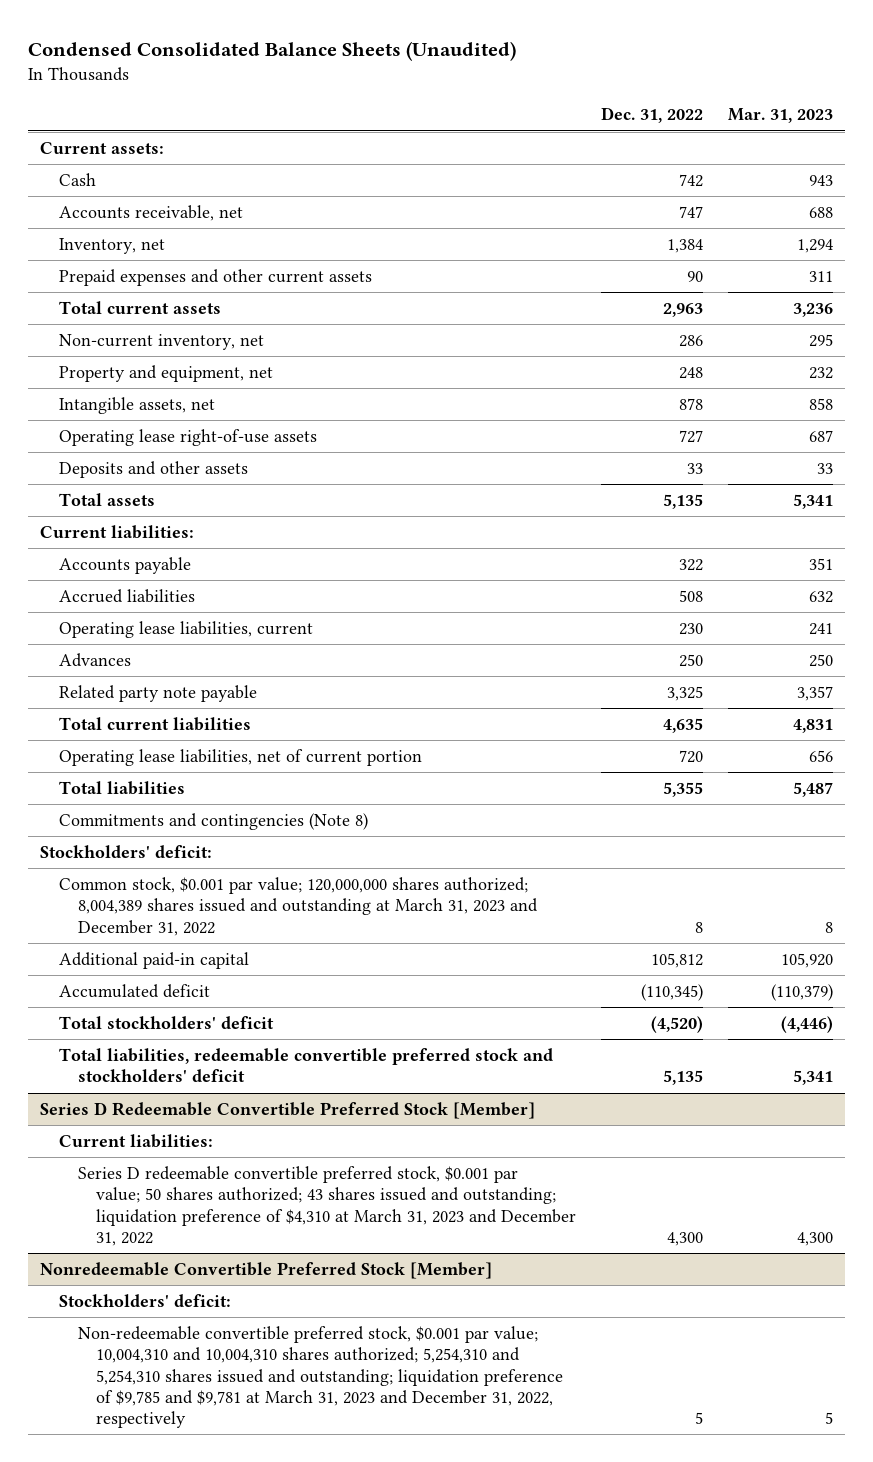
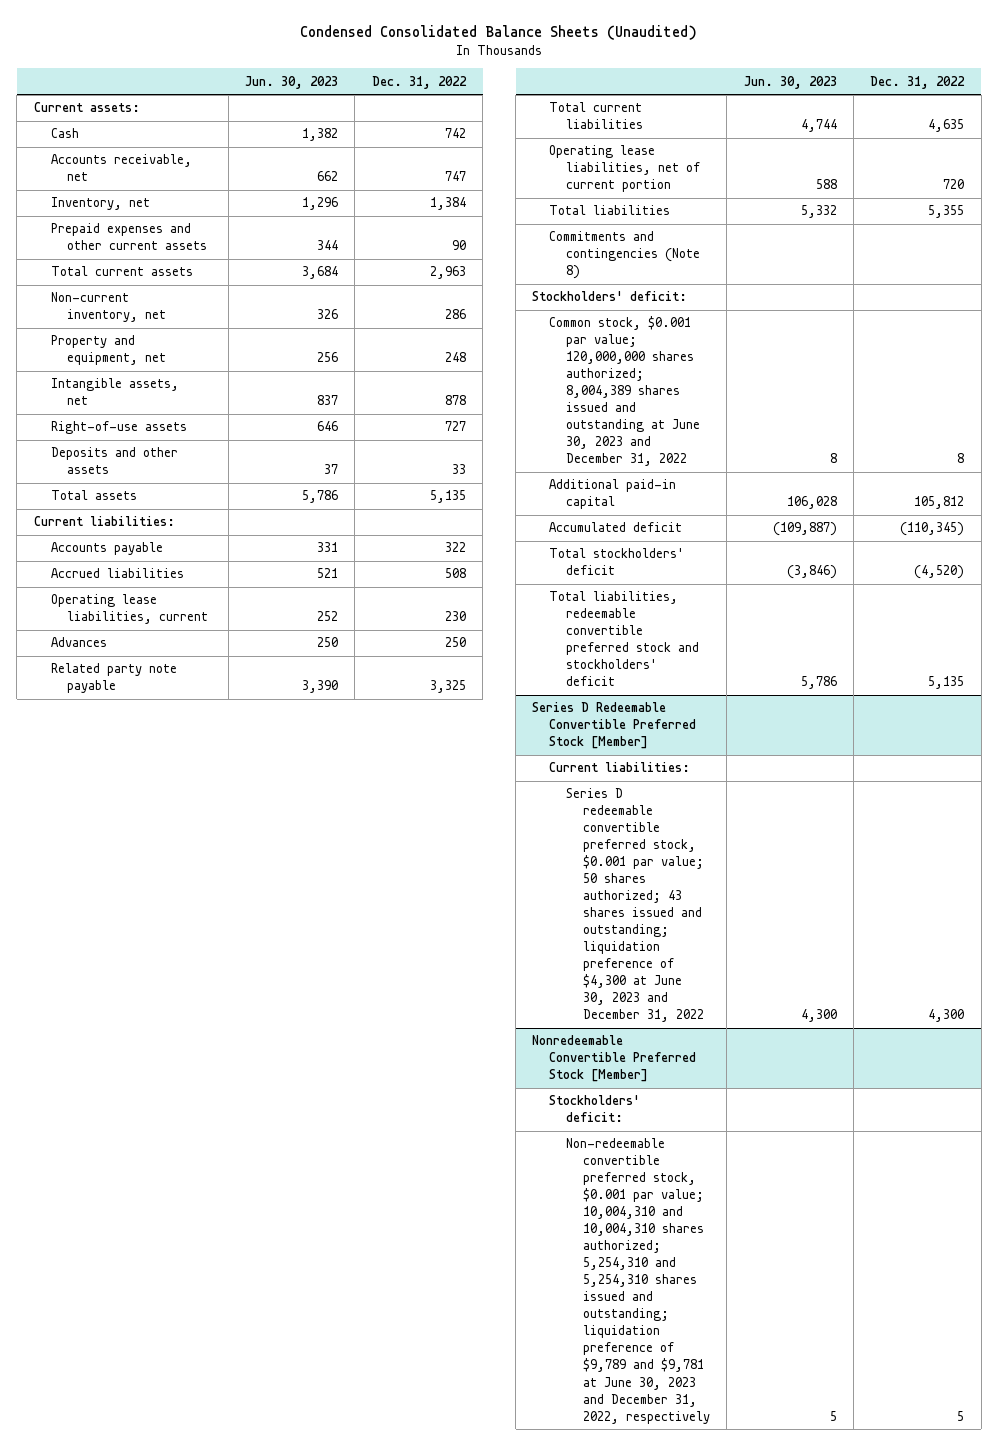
[727,108,833,124] Mar. 31, 2023 -> none
none -> [244,75,338,89] Jun. 30, 2023
[59,428,318,446] Operating lease right-of-use assets -> [50,421,187,435] Right-of-use assets
[59,876,538,936] Common stock, $0.001 par value; 120,000,000 shares authorized; 8,004,389 shares issued and outstanding at March 31, 2023 and December 31, 2022 -> [549,316,701,467] Common stock, $0.001 par value; 120,000,000 shares authorized; 8,004,389 shares issued and outstanding at June 30, 2023 and December 31, 2022
[77,1165,577,1246] Series D redeemable convertible preferred stock, $0.001 par value; 50 shares authorized; 43 shares issued and outstanding; liquidation preference of $4,310 at March 31, 2023 and December 31, 2022 -> [566,788,704,1023] Series D redeemable convertible preferred stock, $0.001 par value; 50 shares authorized; 43 shares issued and outstanding; liquidation preference of $4,300 at June 30, 2023 and December 31, 2022
[77,1325,564,1429] Non-redeemable convertible preferred stock, $0.001 par value; 10,004,310 and 10,004,310 shares authorized; 5,254,310 and 5,254,310 shares issued and outstanding; liquidation preference of $9,785 and $9,781 at March 31, 2023 and December 31, 2022, respectively -> [566,1138,710,1424] Non-redeemable convertible preferred stock, $0.001 par value; 10,004,310 and 10,004,310 shares authorized; 5,254,310 and 5,254,310 shares issued and outstanding; liquidation preference of $9,789 and $9,781 at June 30, 2023 and December 31, 2022, respectively

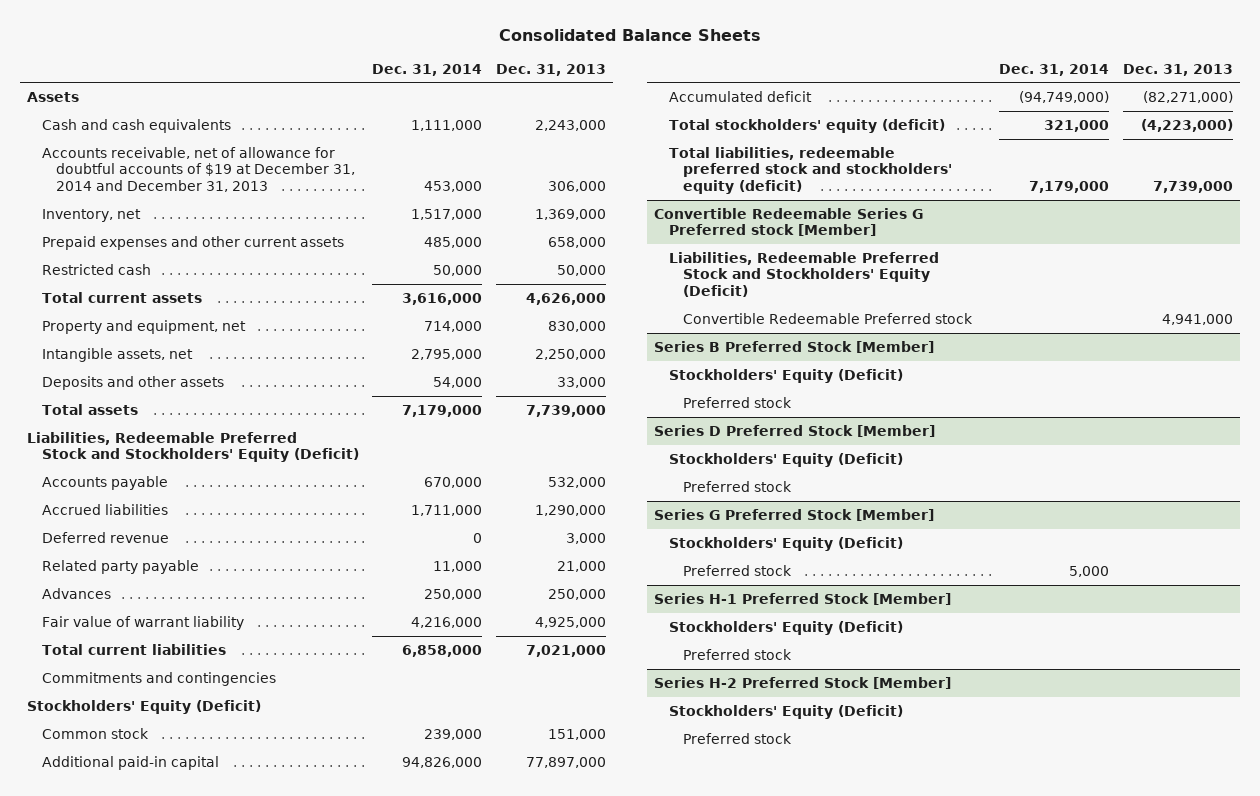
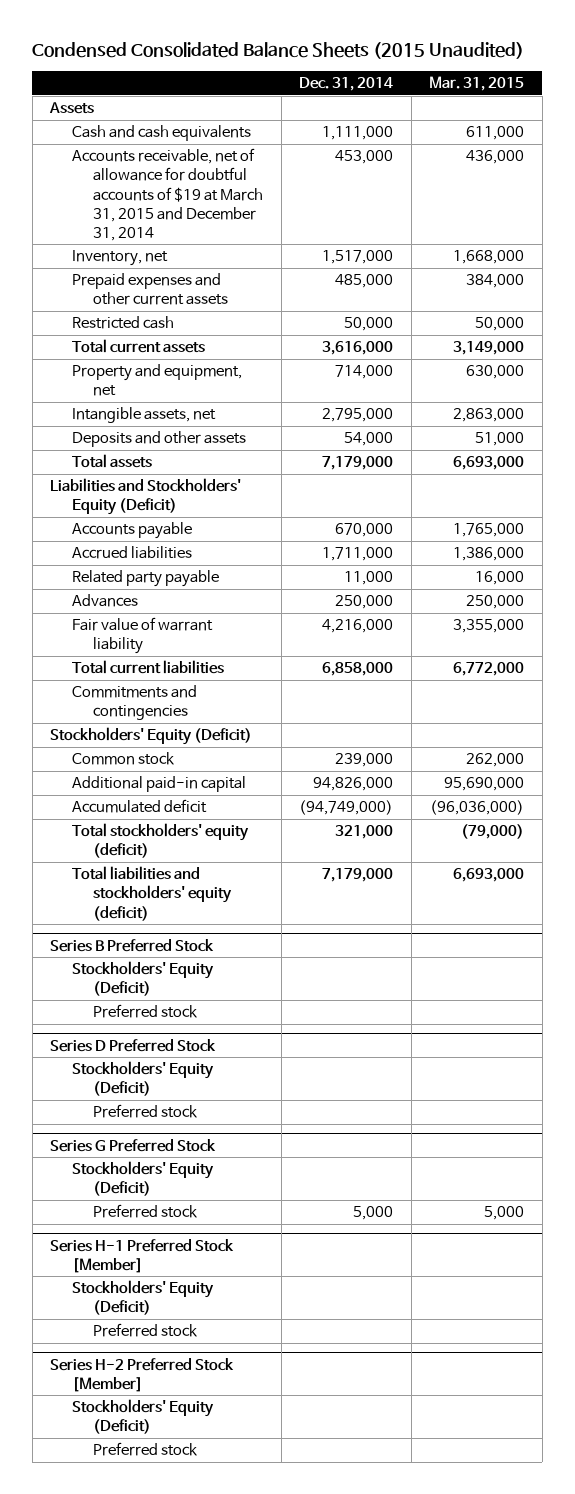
[499,29,762,42] Consolidated Balance Sheets -> [32,41,525,59] Condensed Consolidated Balance Sheets (2015 Unaudited)
[496,63,607,76] Dec. 31, 2013 -> none
none -> [429,76,525,92] Mar. 31, 2015
[41,146,356,193] Accounts receivable, net of allowance for doubtful accounts of $19 at December 31, 2014 and December 31, 2013 -> [71,148,264,241] Accounts receivable, net of allowance for doubtful accounts of $19 at March 31, 2015 and December 31, 2014
[27,431,359,463] Liabilities, Redeemable Preferred Stock and Stockholders' Equity (Deficit) -> [50,478,242,516] Liabilities and Stockholders' Equity (Deficit)
[41,531,169,543] Deferred revenue -> none
[653,207,923,237] Convertible Redeemable Series G Preferred stock [Member] -> none
[668,251,939,298] Liabilities, Redeemable Preferred Stock and Stockholders' Equity (Deficit) -> none
[683,312,974,324] Convertible Redeemable Preferred stock -> none
[668,146,953,195] Total liabilities, redeemable preferred stock and stockholders' equity (deficit) -> [71,866,233,921] Total liabilities and stockholders' equity (deficit)
[653,340,934,353] Series B Preferred Stock [Member] -> [50,938,215,952] Series B Preferred Stock
[653,424,935,437] Series D Preferred Stock [Member] -> [50,1038,217,1052] Series D Preferred Stock
[653,508,934,521] Series G Preferred Stock [Member] -> [50,1138,217,1152] Series G Preferred Stock

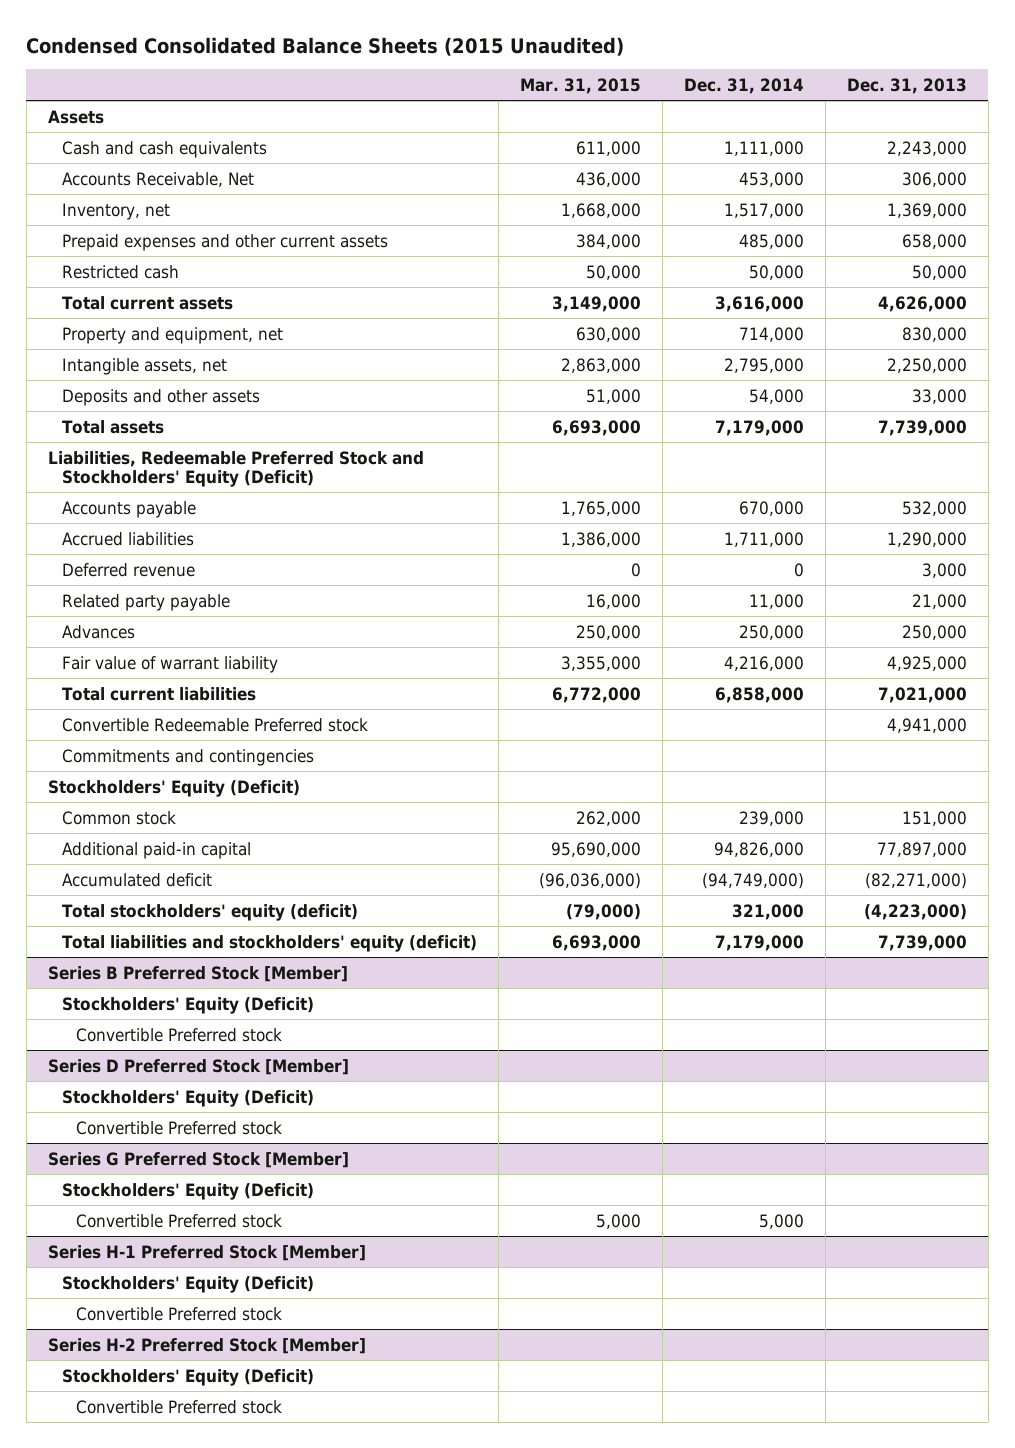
none -> [846,78,967,95] Dec. 31, 2013
[71,148,264,241] Accounts receivable, net of allowance for doubtful accounts of $19 at March 31, 2015 and December 31, 2014 -> [62,171,255,187] Accounts Receivable, Net
[50,478,242,516] Liabilities and Stockholders' Equity (Deficit) -> [47,450,424,488] Liabilities, Redeemable Preferred Stock and Stockholders' Equity (Deficit)
none -> [62,562,196,577] Deferred revenue
none -> [62,717,369,732] Convertible Redeemable Preferred stock
[50,938,215,952] Series B Preferred Stock -> [47,965,348,982] Series B Preferred Stock [Member]
[93,1004,199,1019] Preferred stock -> [76,1027,283,1042] Convertible Preferred stock
[50,1038,217,1052] Series D Preferred Stock -> [47,1058,349,1075] Series D Preferred Stock [Member]
[93,1104,199,1119] Preferred stock -> [76,1120,283,1135] Convertible Preferred stock
[50,1138,217,1152] Series G Preferred Stock -> [47,1151,349,1168] Series G Preferred Stock [Member]
[93,1204,199,1219] Preferred stock -> [76,1213,283,1228] Convertible Preferred stock
[93,1323,199,1338] Preferred stock -> [76,1306,283,1321] Convertible Preferred stock
[93,1442,199,1457] Preferred stock -> [76,1399,283,1414] Convertible Preferred stock

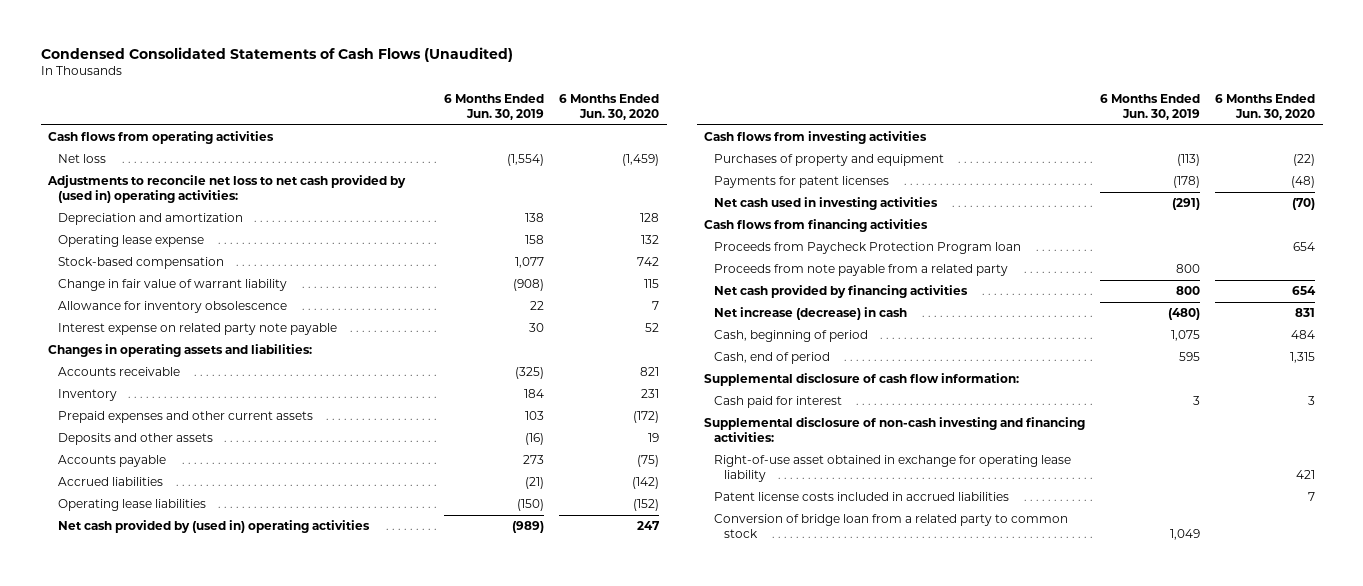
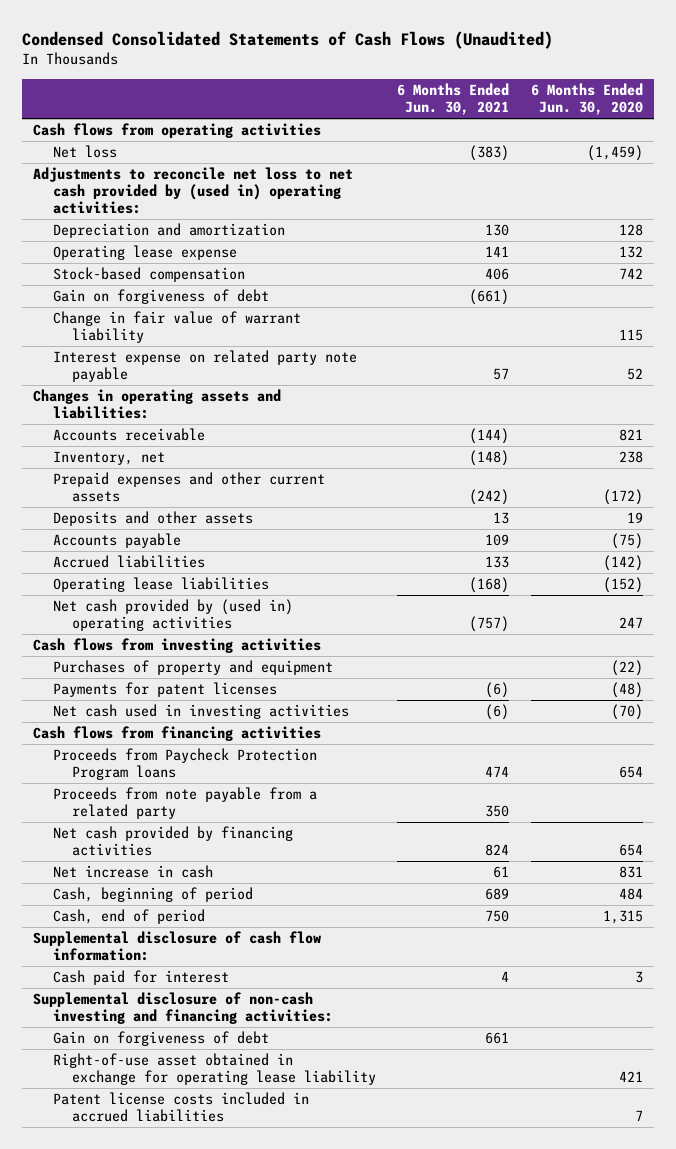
[444,93,545,120] 6 Months Ended Jun. 30, 2019 -> none
none -> [397,83,510,116] 6 Months Ended Jun. 30, 2021
none -> [52,289,269,305] Gain on forgiveness of debt
[58,301,288,314] Allowance for inventory obsolescence -> none
[58,389,118,402] Inventory -> [52,451,165,466] Inventory, net
[641,389,660,399] 231 -> [618,451,643,464] 238
[714,242,1022,255] Proceeds from Paycheck Protection Program loan -> [52,748,317,781] Proceeds from Paycheck Protection Program loans
[714,307,908,321] Net increase (decrease) in cash -> [52,865,213,879] Net increase in cash
none -> [52,1031,269,1047] Gain on forgiveness of debt
[714,514,1069,539] Conversion of bridge loan from a related party to common stock -> none

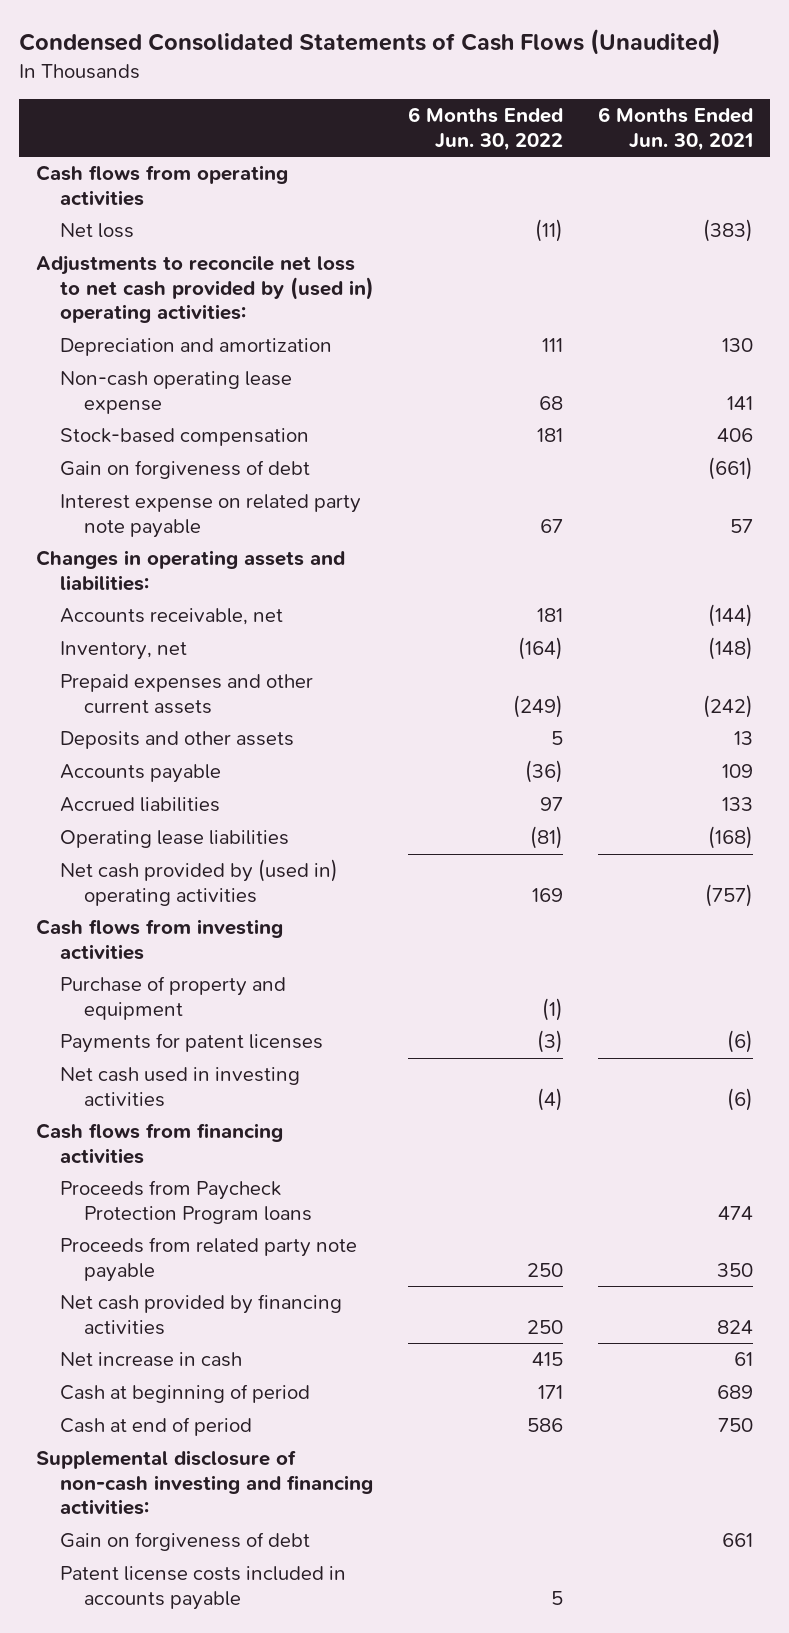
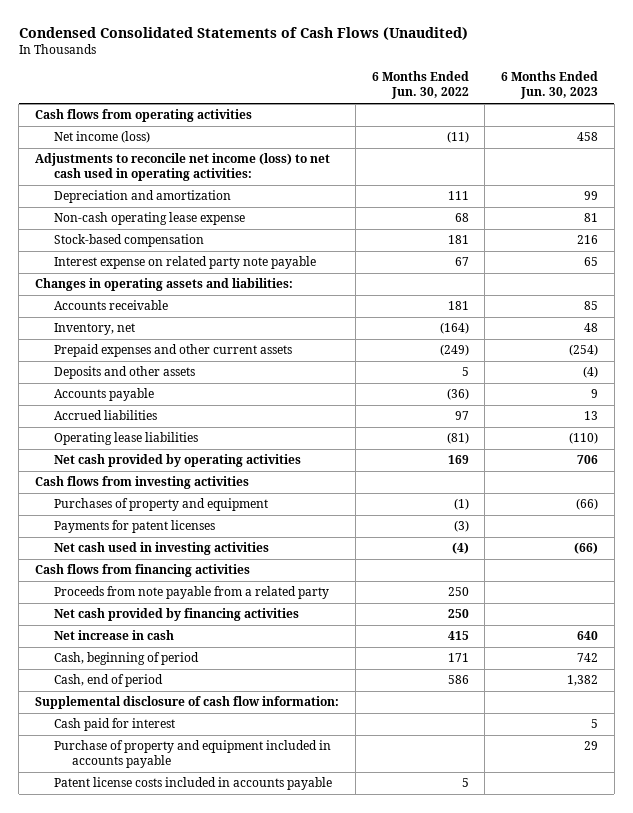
[597,107,753,151] 6 Months Ended Jun. 30, 2021 -> none
none -> [501,71,599,100] 6 Months Ended Jun. 30, 2023
[60,223,135,239] Net loss -> [53,131,150,144] Net income (loss)
[35,255,375,324] Adjustments to reconcile net loss to net cash provided by (used in) operating activities: -> [35,153,331,182] Adjustments to reconcile net income (loss) to net cash used in operating activities:
[60,460,311,480] Gain on forgiveness of debt -> none
[60,608,284,626] Accounts receivable, net -> [53,300,168,311] Accounts receivable
[60,859,339,906] Net cash provided by (used in) operating activities -> [53,454,301,468] Net cash provided by operating activities
[60,976,287,1020] Purchase of property and equipment -> [53,498,268,512] Purchases of property and equipment
[60,1180,313,1224] Proceeds from Paycheck Protection Program loans -> none
[60,1237,358,1282] Proceeds from related party note payable -> [53,586,329,600] Proceeds from note payable from a related party
[35,1450,374,1516] Supplemental disclosure of non-cash investing and financing activities: -> none
[60,1532,311,1552] Gain on forgiveness of debt -> none
[60,1384,311,1404] Cash at beginning of period -> [53,652,199,666] Cash, beginning of period
[60,1417,253,1437] Cash at end of period -> [53,674,163,688] Cash, end of period
none -> [35,696,340,710] Supplemental disclosure of cash flow information:
none -> [53,718,175,732] Cash paid for interest
none -> [53,740,331,769] Purchase of property and equipment included in accounts payable

